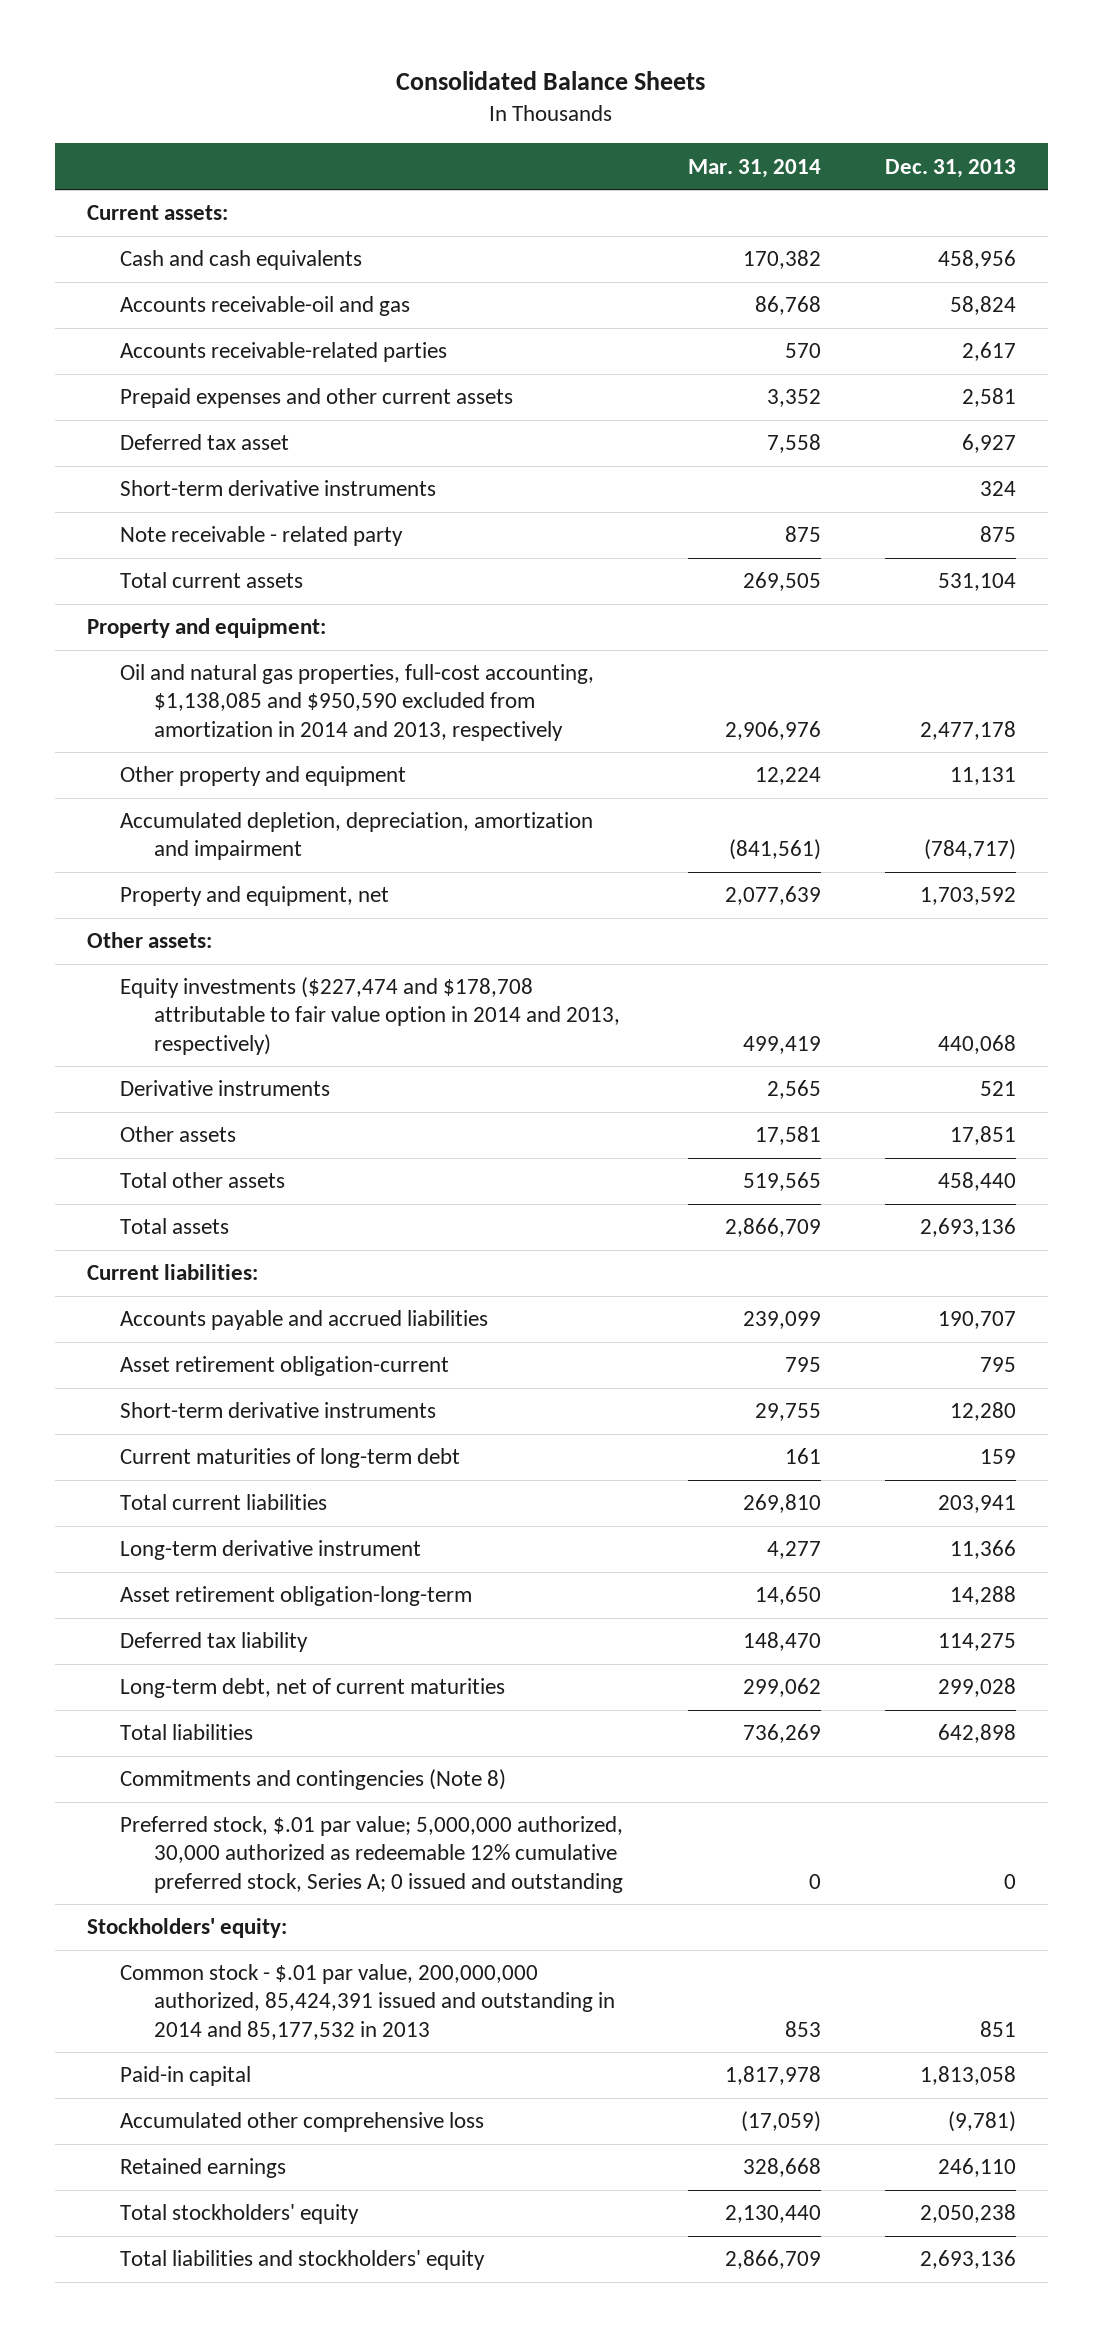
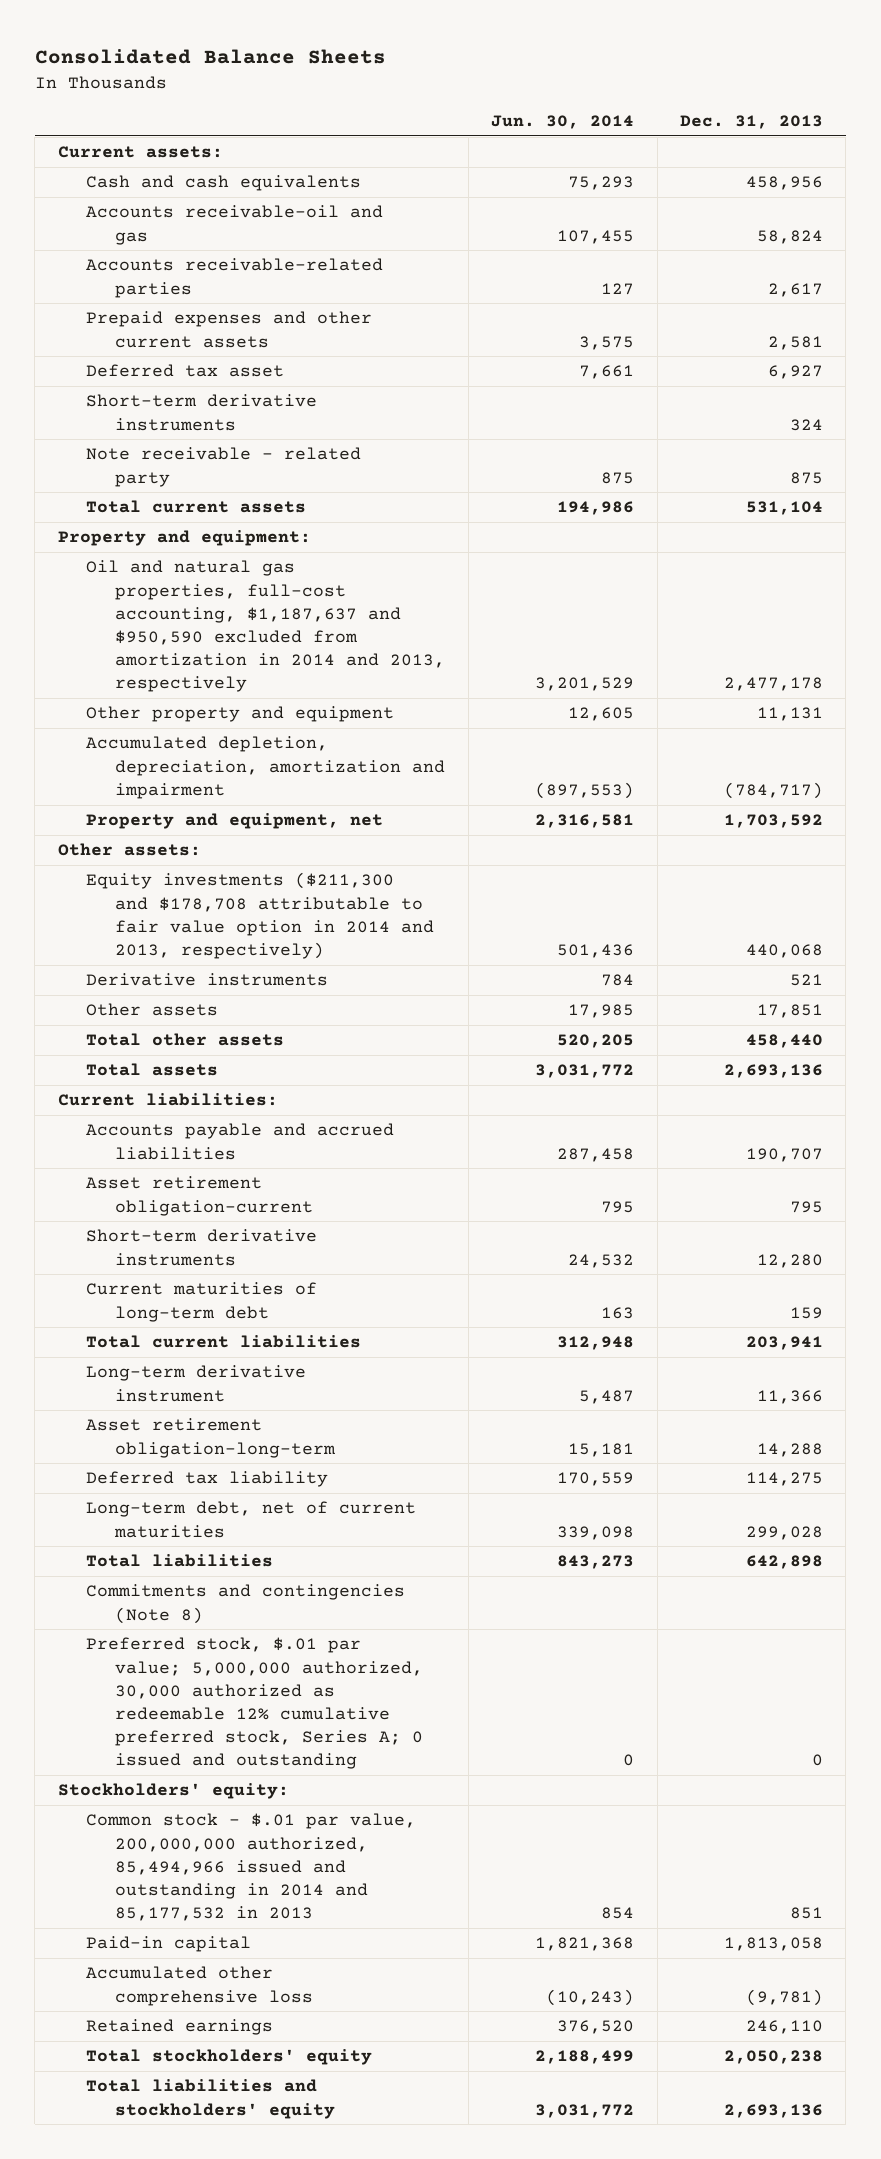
[687,158,821,178] Mar. 31, 2014 -> none
none -> [491,115,635,130] Jun. 30, 2014
[120,664,595,741] Oil and natural gas properties, full-cost accounting, $1,138,085 and $950,590 excluded from amortization in 2014 and 2013, respectively -> [86,560,446,693] Oil and natural gas properties, full-cost accounting, $1,187,637 and $950,590 excluded from amortization in 2014 and 2013, respectively
[120,977,620,1055] Equity investments ($227,474 and $178,708 attributable to fair value option in 2014 and 2013, respectively) -> [86,872,435,959] Equity investments ($211,300 and $178,708 attributable to fair value option in 2014 and 2013, respectively)
[120,1964,615,2040] Common stock - $.01 par value, 200,000,000 authorized, 85,424,391 issued and outstanding in 2014 and 85,177,532 in 2013 -> [86,1813,417,1922] Common stock - $.01 par value, 200,000,000 authorized, 85,494,966 issued and outstanding in 2014 and 85,177,532 in 2013

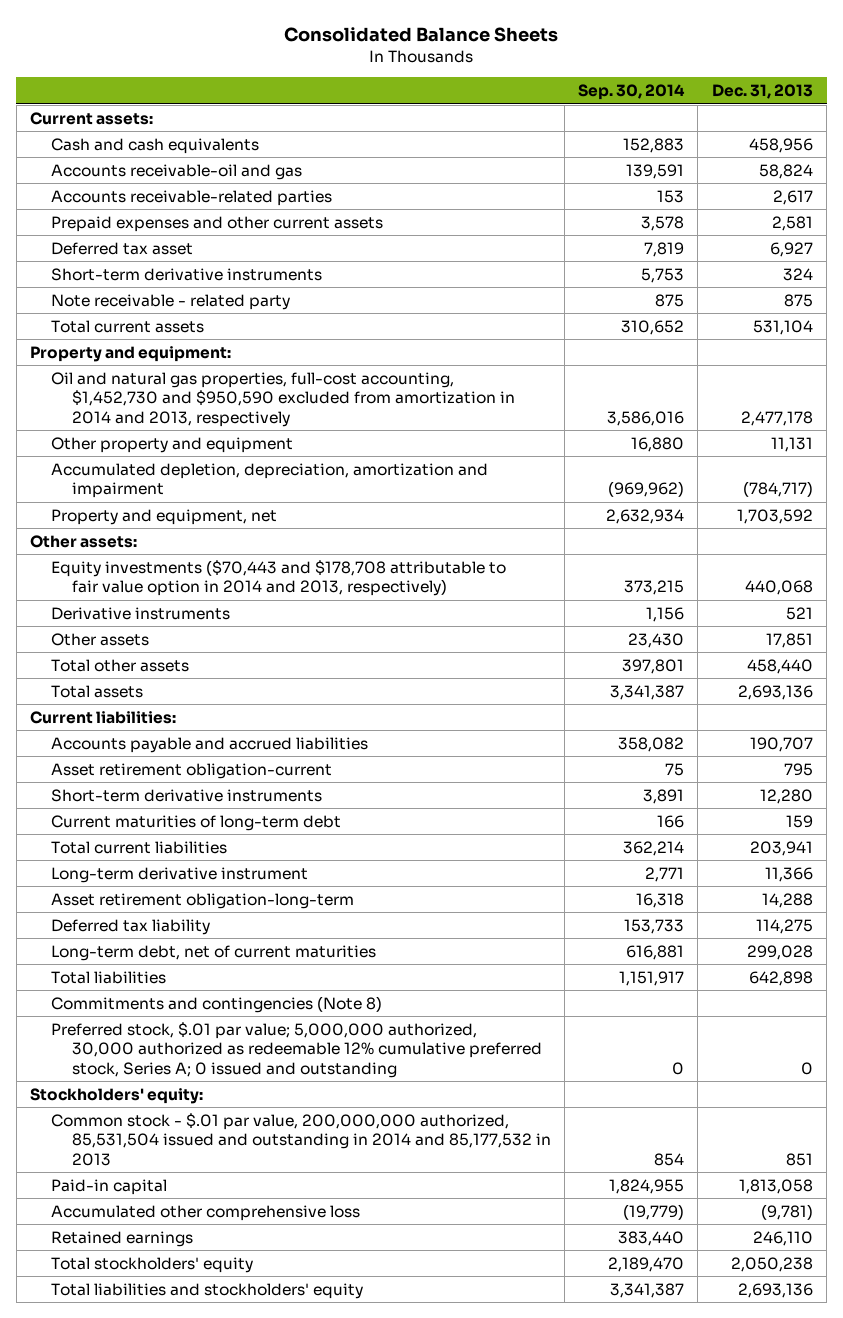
[491,115,635,130] Jun. 30, 2014 -> none
none -> [578,84,686,101] Sep. 30, 2014
[86,560,446,693] Oil and natural gas properties, full-cost accounting, $1,187,637 and $950,590 excluded from amortization in 2014 and 2013, respectively -> [50,371,515,427] Oil and natural gas properties, full-cost accounting, $1,452,730 and $950,590 excluded from amortization in 2014 and 2013, respectively
[86,872,435,959] Equity investments ($211,300 and $178,708 attributable to fair value option in 2014 and 2013, respectively) -> [50,559,506,597] Equity investments ($70,443 and $178,708 attributable to fair value option in 2014 and 2013, respectively)
[86,1813,417,1922] Common stock - $.01 par value, 200,000,000 authorized, 85,494,966 issued and outstanding in 2014 and 85,177,532 in 2013 -> [50,1112,551,1166] Common stock - $.01 par value, 200,000,000 authorized, 85,531,504 issued and outstanding in 2014 and 85,177,532 in 2013

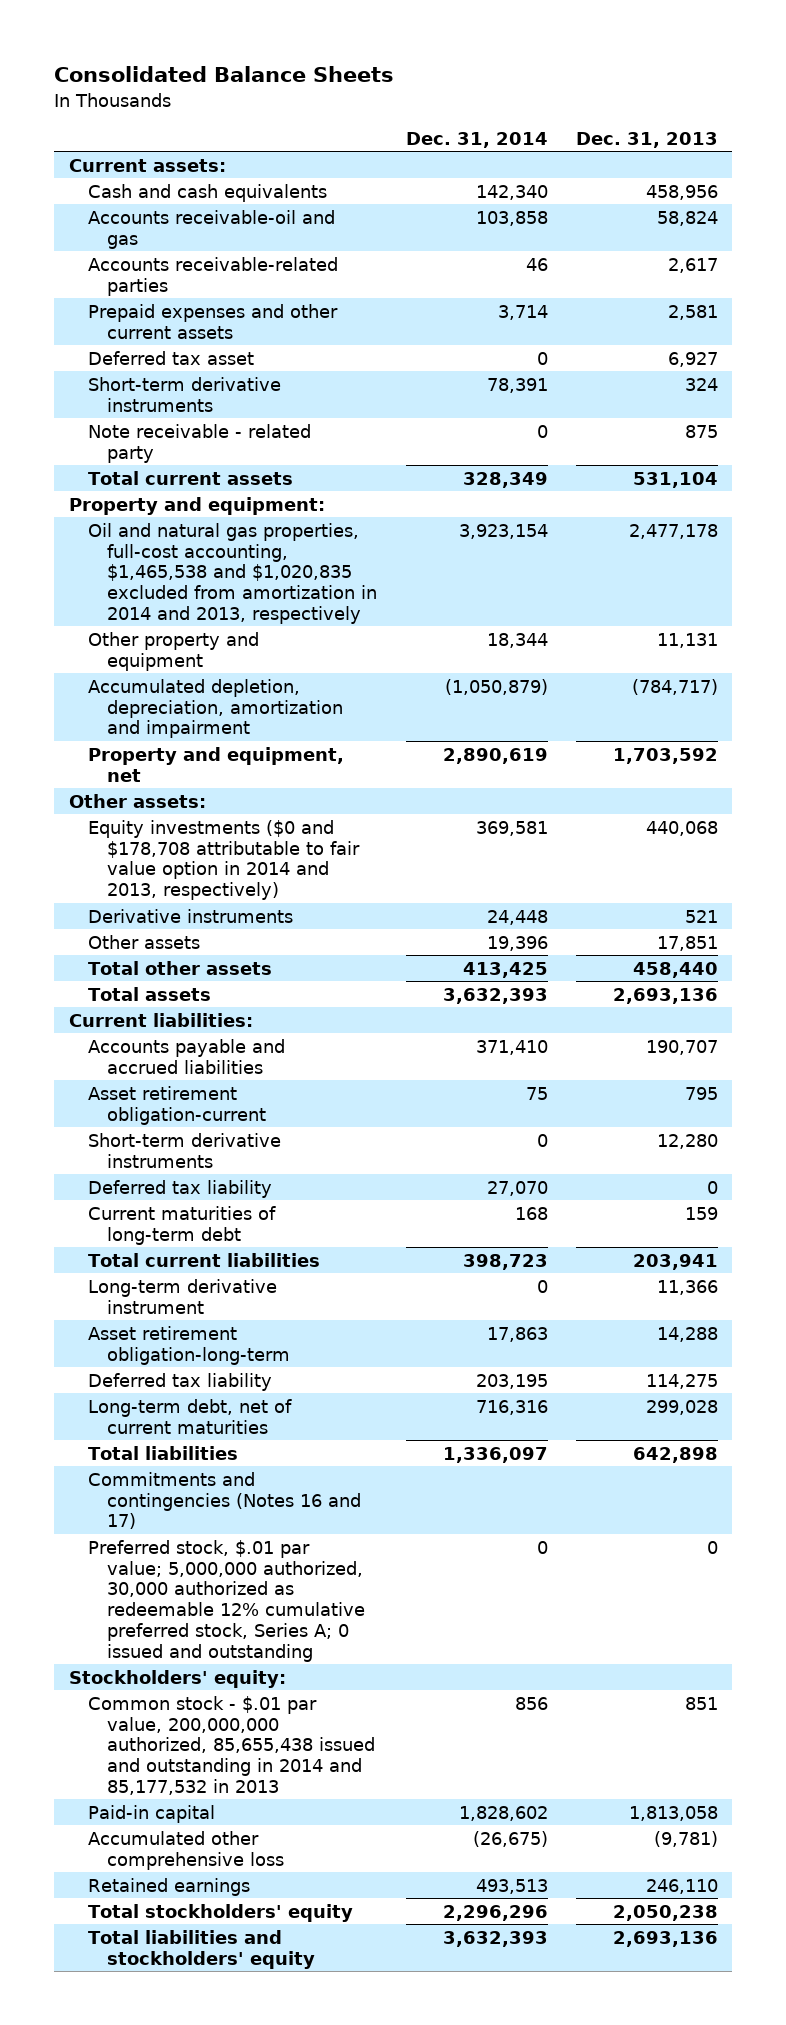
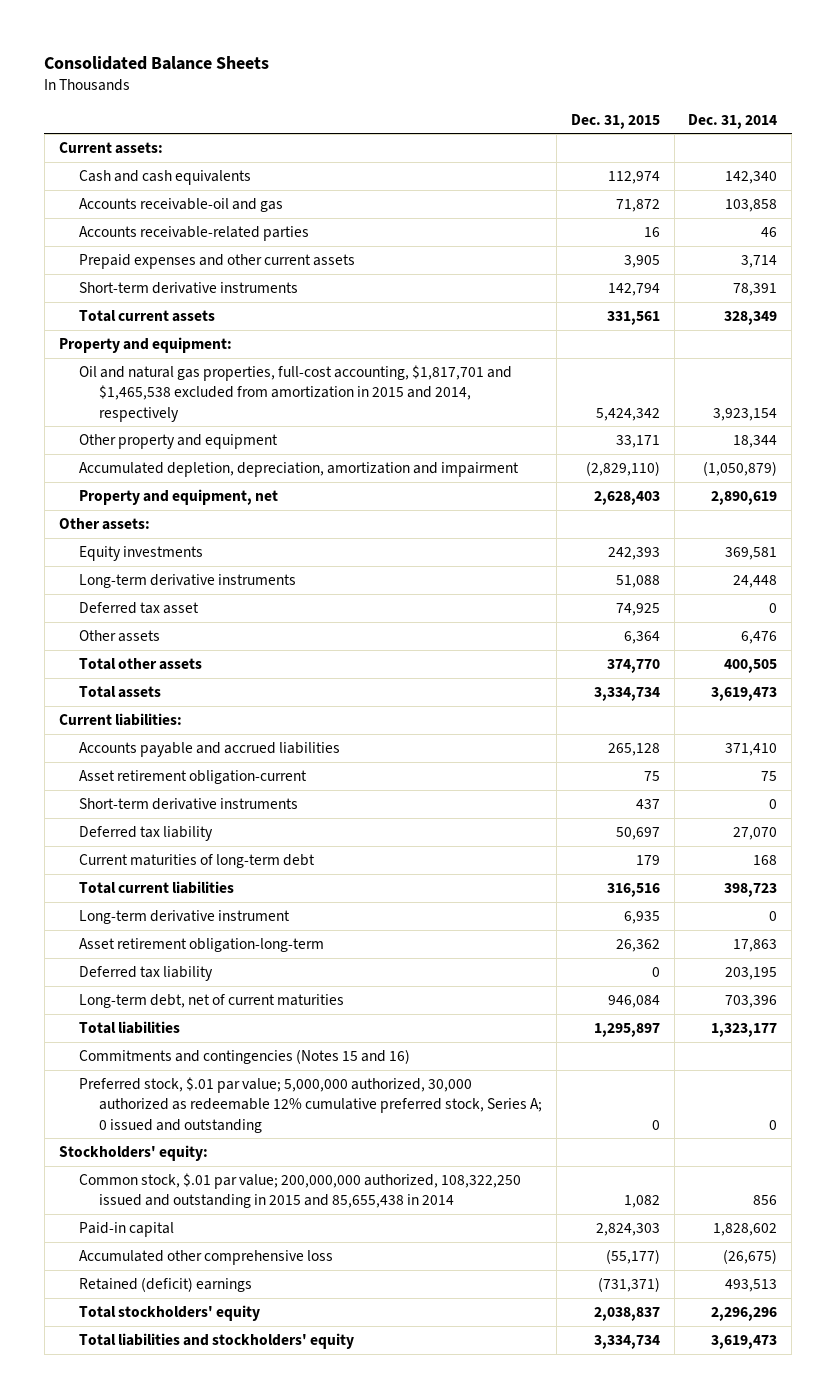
[575,131,718,148] Dec. 31, 2013 -> none
none -> [570,113,660,129] Dec. 31, 2015
[87,423,311,463] Note receivable - related party -> none
[87,522,378,624] Oil and natural gas properties, full-cost accounting, $1,465,538 and $1,020,835 excluded from amortization in 2014 and 2013, respectively -> [78,364,512,422] Oil and natural gas properties, full-cost accounting, $1,817,701 and $1,465,538 excluded from amortization in 2015 and 2014, respectively
[87,819,361,901] Equity investments ($0 and $178,708 attributable to fair value option in 2014 and 2013, respectively) -> [78,545,203,561] Equity investments
[87,908,293,923] Derivative instruments -> [78,573,296,588] Long-term derivative instruments
[87,350,254,365] Deferred tax asset -> [78,601,199,614] Deferred tax asset
[486,935,548,951] 19,396 -> [741,630,778,644] 6,476
[462,961,548,978] 413,425 -> [724,658,778,673] 400,505
[442,987,548,1004] 3,632,393 -> [711,686,778,701] 3,619,473
[475,1399,548,1415] 716,316 -> [725,994,778,1008] 703,396
[442,1446,548,1463] 1,336,097 -> [711,1022,778,1037] 1,323,177
[87,1471,362,1530] Commitments and contingencies (Notes 16 and 17) -> [78,1048,410,1064] Commitments and contingencies (Notes 15 and 16)
[87,1695,376,1795] Common stock - $.01 par value, 200,000,000 authorized, 85,655,438 issued and outstanding in 2014 and 85,177,532 in 2013 -> [78,1172,521,1209] Common stock, $.01 par value; 200,000,000 authorized, 108,322,250 issued and outstanding in 2015 and 85,655,438 in 2014
[87,1877,250,1896] Retained earnings -> [78,1276,252,1292] Retained (deficit) earnings
[442,1930,548,1947] 3,632,393 -> [711,1334,778,1349] 3,619,473

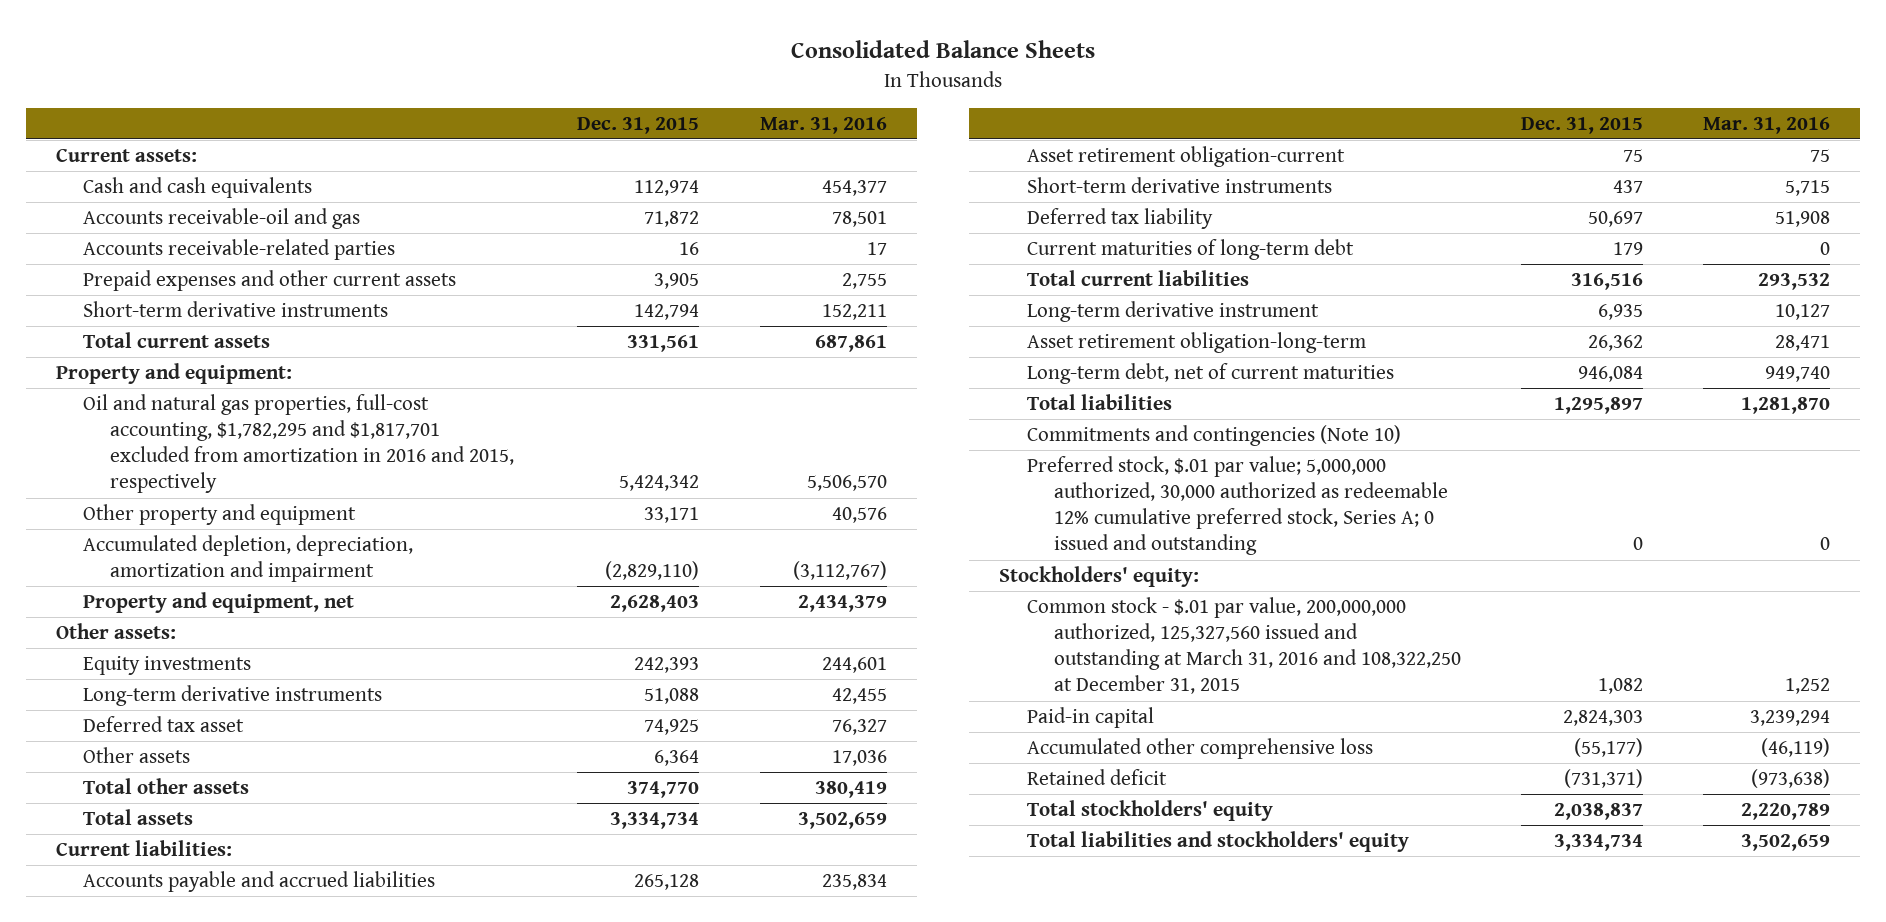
[688,113,778,129] Dec. 31, 2014 -> none
none -> [759,116,887,134] Mar. 31, 2016
[78,364,512,422] Oil and natural gas properties, full-cost accounting, $1,817,701 and $1,465,538 excluded from amortization in 2015 and 2014, respectively -> [82,394,515,494] Oil and natural gas properties, full-cost accounting, $1,782,295 and $1,817,701 excluded from amortization in 2016 and 2015, respectively
[78,965,213,981] Deferred tax liability -> none
[78,1048,410,1064] Commitments and contingencies (Notes 15 and 16) -> [1026,425,1401,447] Commitments and contingencies (Note 10)
[78,1172,521,1209] Common stock, $.01 par value; 200,000,000 authorized, 108,322,250 issued and outstanding in 2015 and 85,655,438 in 2014 -> [1026,597,1461,695] Common stock - $.01 par value, 200,000,000 authorized, 125,327,560 issued and outstanding at March 31, 2016 and 108,322,250 at December 31, 2015
[78,1276,252,1292] Retained (deficit) earnings -> [1026,769,1167,786] Retained deficit

